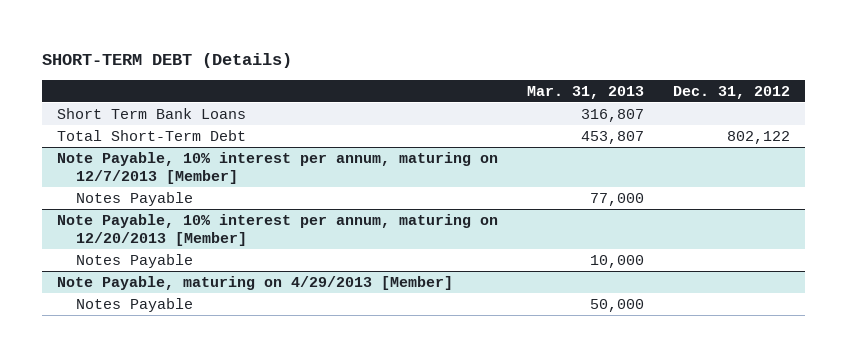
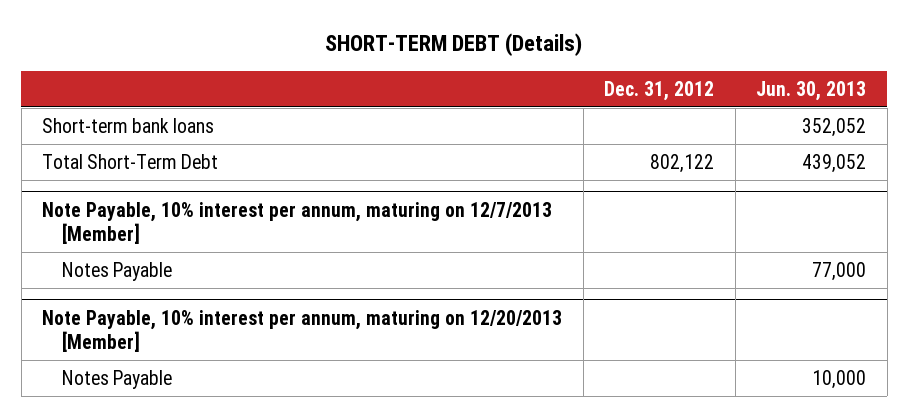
[527,85,645,99] Mar. 31, 2013 -> none
none -> [756,80,867,101] Jun. 30, 2013
[56,107,246,119] Short Term Bank Loans -> [42,117,215,133] Short-term bank loans
[56,275,453,290] Note Payable, maturing on 4/29/2013 [Member] -> none
[75,297,193,312] Notes Payable -> none

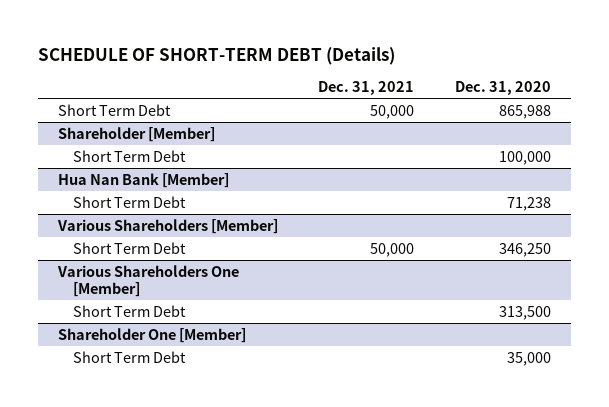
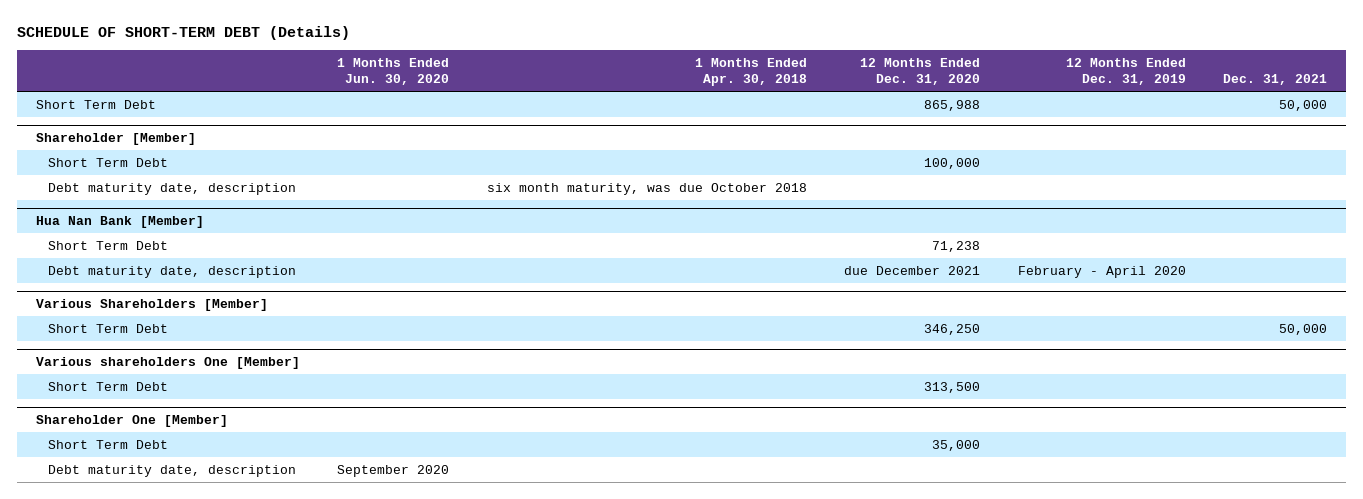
[454,81,551,96] Dec. 31, 2020 -> none
none -> [337,57,450,86] 1 Months Ended Jun. 30, 2020
none -> [694,57,807,87] 1 Months Ended Apr. 30, 2018
none -> [860,57,981,86] 12 Months Ended Dec. 31, 2020
none -> [1065,57,1186,86] 12 Months Ended Dec. 31, 2019
none -> [47,182,296,195] Debt maturity date, description
none -> [47,265,296,278] Debt maturity date, description
[57,264,240,298] Various Shareholders One [Member] -> [35,356,300,369] Various shareholders One [Member]
none -> [47,464,296,477] Debt maturity date, description

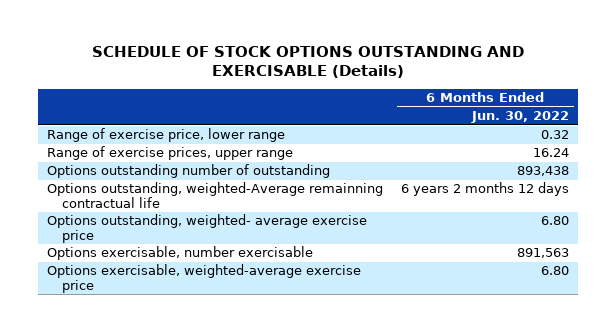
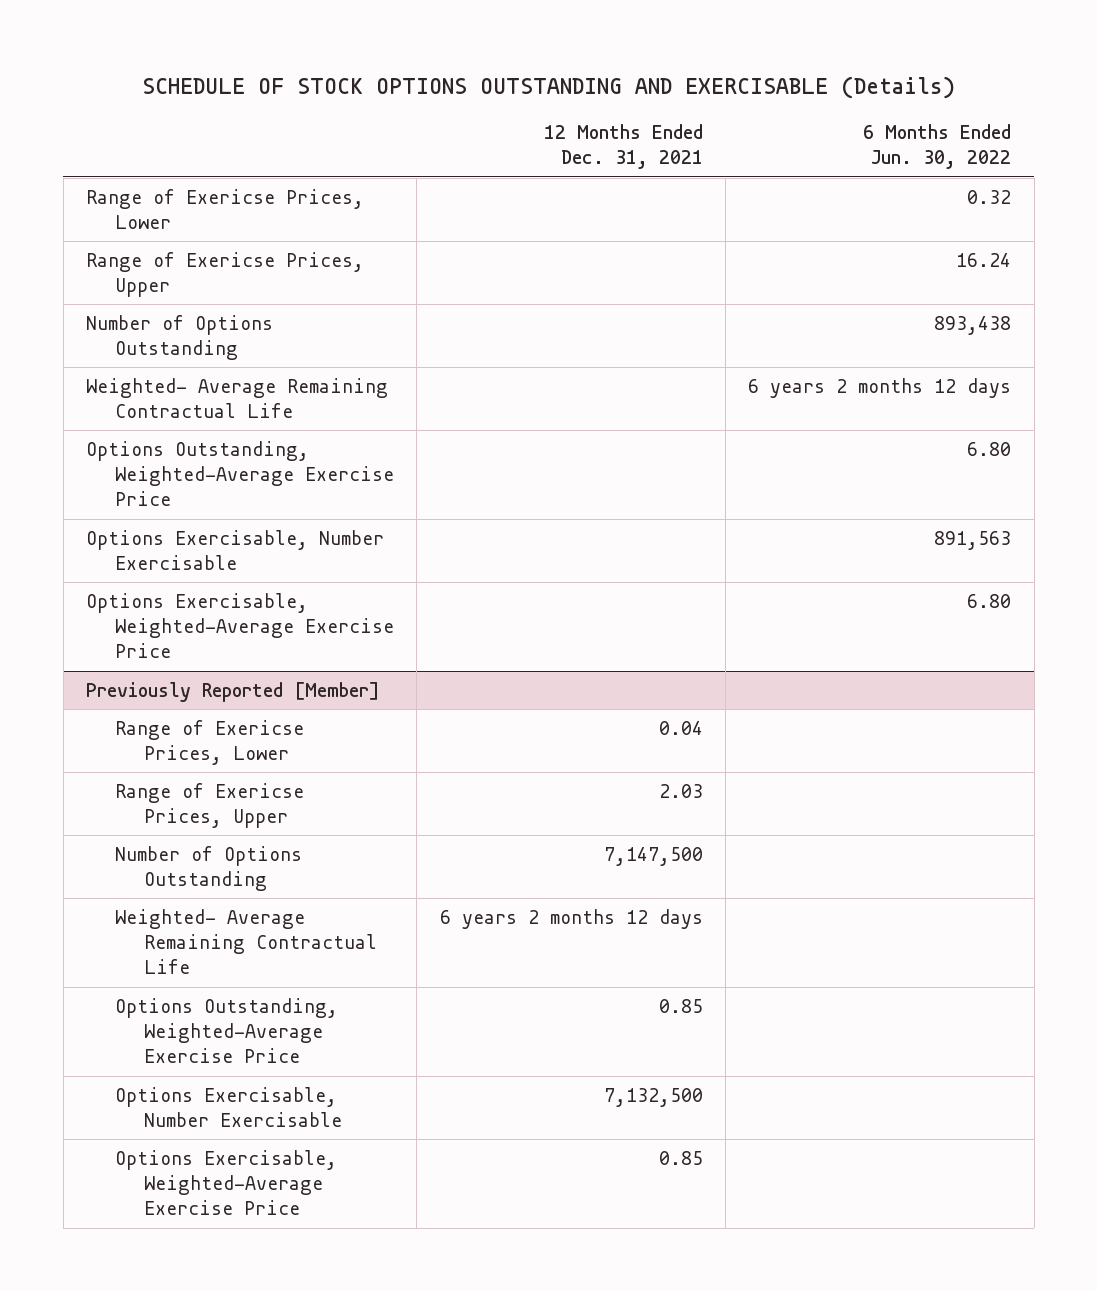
none -> [543,124,703,170] 12 Months Ended Dec. 31, 2021
[46,128,285,143] Range of exercise price, lower range -> [85,188,364,230] Range of Exericse Prices, Lower
[46,146,293,161] Range of exercise prices, upper range -> [85,251,364,298] Range of Exericse Prices, Upper
[46,164,330,179] Options outstanding number of outstanding -> [85,314,273,361] Number of Options Outstanding
[46,182,383,209] Options outstanding, weighted-Average remainning contractual life -> [85,377,388,419] Weighted- Average Remaining Contractual Life
[46,214,367,244] Options outstanding, weighted- average exercise price -> [85,440,395,507] Options Outstanding, Weighted-Average Exercise Price
[46,246,313,261] Options exercisable, number exercisable -> [85,529,384,571] Options Exercisable, Number Exercisable
[46,264,361,294] Options exercisable, weighted-average exercise price -> [85,592,395,659] Options Exercisable, Weighted-Average Exercise Price
none -> [85,681,380,702] Previously Reported [Member]
none -> [115,719,305,766] Range of Exericse Prices, Lower
none -> [115,782,305,829] Range of Exericse Prices, Upper
none -> [115,845,303,892] Number of Options Outstanding
none -> [115,908,378,975] Weighted- Average Remaining Contractual Life
none -> [115,997,339,1064] Options Outstanding, Weighted-Average Exercise Price
none -> [115,1086,343,1128] Options Exercisable, Number Exercisable
none -> [115,1149,338,1216] Options Exercisable, Weighted-Average Exercise Price

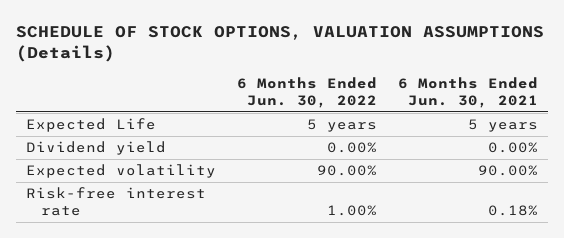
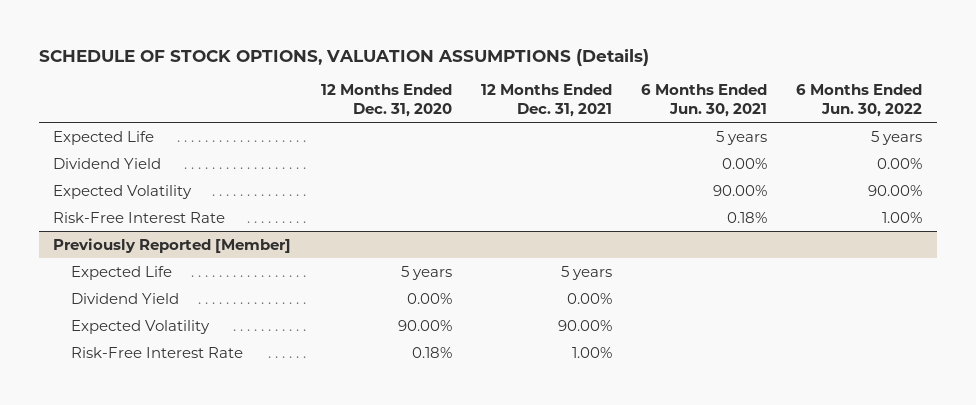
none -> [320,84,452,117] 12 Months Ended Dec. 31, 2020
none -> [480,84,612,117] 12 Months Ended Dec. 31, 2021
[26,141,167,156] Dividend yield -> [53,157,162,169] Dividend Yield
[26,164,217,179] Expected volatility -> [53,184,193,199] Expected Volatility
[26,187,207,217] Risk-free interest rate -> [53,211,226,223] Risk-Free Interest Rate
none -> [53,237,292,253] Previously Reported [Member]
none -> [70,265,172,280] Expected Life
none -> [70,292,179,304] Dividend Yield
none -> [70,319,210,334] Expected Volatility
none -> [70,346,243,358] Risk-Free Interest Rate

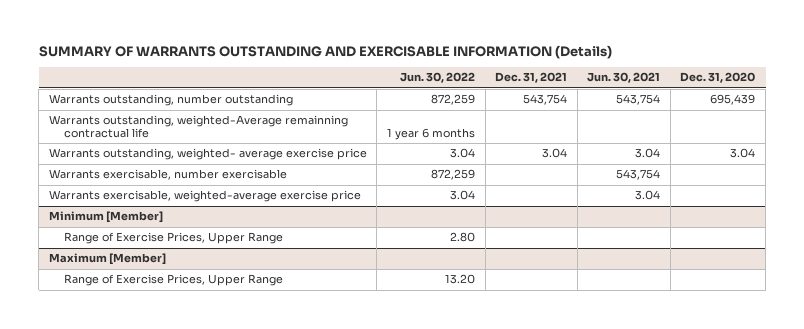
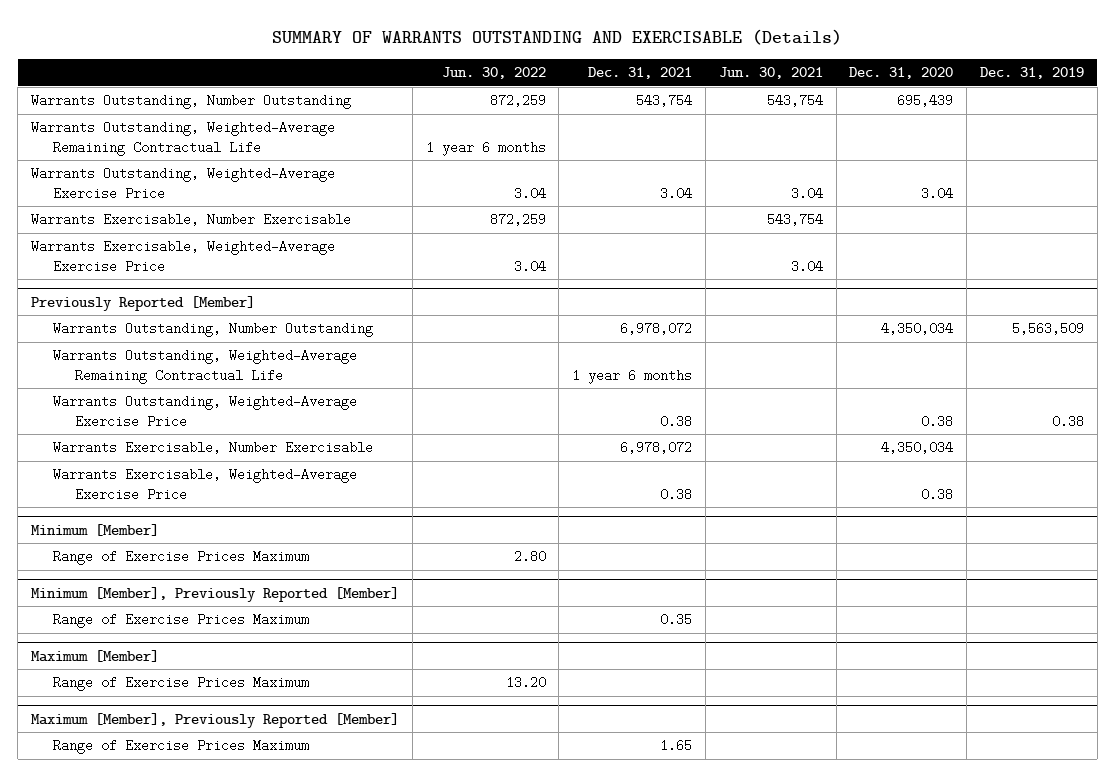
[38,45,612,60] SUMMARY OF WARRANTS OUTSTANDING AND EXERCISABLE INFORMATION (Details) -> [272,28,843,45] SUMMARY OF WARRANTS OUTSTANDING AND EXERCISABLE (Details)
none -> [980,67,1085,80] Dec. 31, 2019
[48,94,293,107] Warrants outstanding, number outstanding -> [30,94,351,110] Warrants Outstanding, Number Outstanding
[48,115,348,139] Warrants outstanding, weighted-Average remainning contractual life -> [30,121,335,156] Warrants Outstanding, Weighted-Average Remaining Contractual Life
[48,148,367,161] Warrants outstanding, weighted- average exercise price -> [30,167,335,200] Warrants Outstanding, Weighted-Average Exercise Price
[48,169,287,181] Warrants exercisable, number exercisable -> [30,213,351,227] Warrants Exercisable, Number Exercisable
[48,190,361,203] Warrants exercisable, weighted-average exercise price -> [30,240,335,273] Warrants Exercisable, Weighted-Average Exercise Price
none -> [30,295,255,311] Previously Reported [Member]
none -> [53,322,374,338] Warrants Outstanding, Number Outstanding
none -> [53,349,358,384] Warrants Outstanding, Weighted-Average Remaining Contractual Life
none -> [53,395,358,428] Warrants Outstanding, Weighted-Average Exercise Price
none -> [53,441,374,455] Warrants Exercisable, Number Exercisable
none -> [53,468,358,501] Warrants Exercisable, Weighted-Average Exercise Price
[64,232,284,245] Range of Exercise Prices, Upper Range -> [53,550,310,566] Range of Exercise Prices Maximum
none -> [30,586,399,602] Minimum [Member], Previously Reported [Member]
none -> [53,613,310,629] Range of Exercise Prices Maximum
[64,274,284,287] Range of Exercise Prices, Upper Range -> [53,676,310,692] Range of Exercise Prices Maximum
none -> [30,712,399,728] Maximum [Member], Previously Reported [Member]
none -> [53,739,310,755] Range of Exercise Prices Maximum

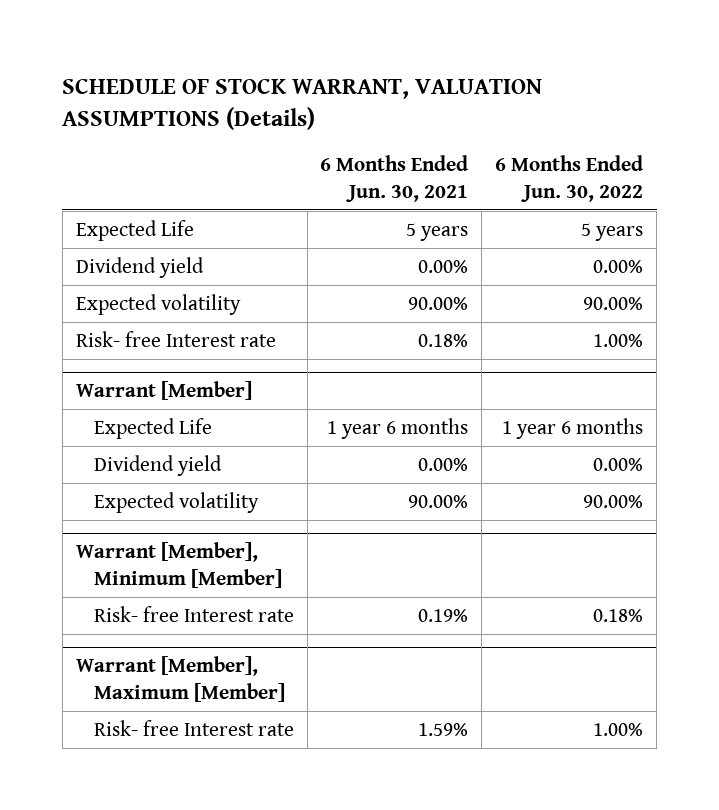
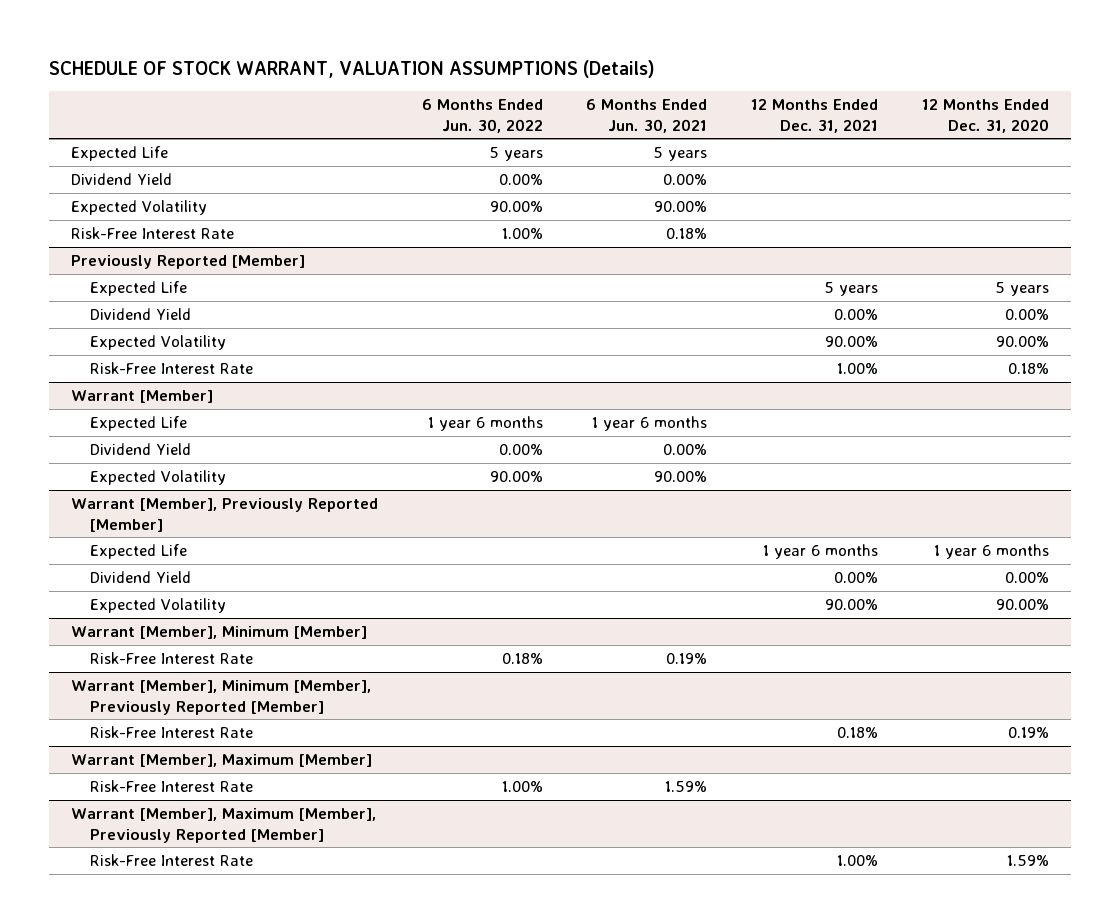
none -> [751,99,879,133] 12 Months Ended Dec. 31, 2021
none -> [921,99,1049,133] 12 Months Ended Dec. 31, 2020
[75,256,204,278] Dividend yield -> [70,172,172,185] Dividend Yield
[75,293,241,315] Expected volatility -> [70,199,207,215] Expected Volatility
[75,330,276,347] Risk- free Interest rate -> [70,226,234,239] Risk-Free Interest Rate
none -> [70,254,305,269] Previously Reported [Member]
none -> [89,280,187,296] Expected Life
none -> [89,307,191,320] Dividend Yield
none -> [89,334,226,350] Expected Volatility
none -> [89,361,253,374] Risk-Free Interest Rate
[93,454,222,476] Dividend yield -> [89,442,191,455] Dividend Yield
[93,491,259,513] Expected volatility -> [89,469,226,485] Expected Volatility
none -> [70,497,378,532] Warrant [Member], Previously Reported [Member]
none -> [89,543,187,559] Expected Life
none -> [89,570,191,583] Dividend Yield
none -> [89,597,226,613] Expected Volatility
[93,605,294,622] Risk- free Interest rate -> [89,651,253,664] Risk-Free Interest Rate
none -> [70,679,371,715] Warrant [Member], Minimum [Member], Previously Reported [Member]
none -> [89,725,253,738] Risk-Free Interest Rate
[93,719,294,736] Risk- free Interest rate -> [89,779,253,792] Risk-Free Interest Rate
none -> [70,807,376,843] Warrant [Member], Maximum [Member], Previously Reported [Member]
none -> [89,853,253,866] Risk-Free Interest Rate

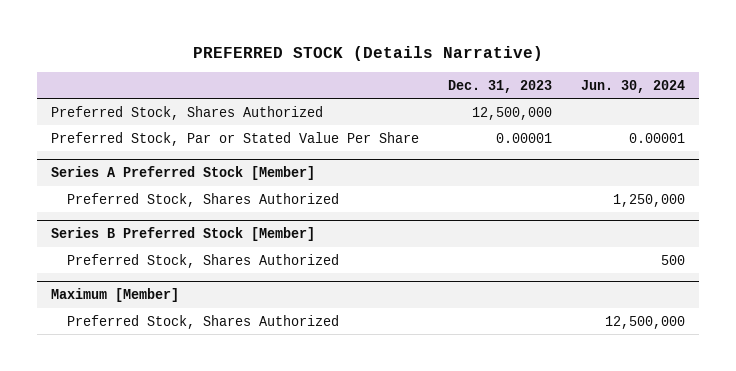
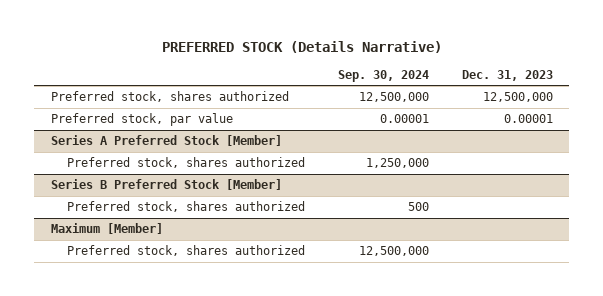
[580,79,685,93] Jun. 30, 2024 -> none
none -> [338,69,430,82] Sep. 30, 2024
[51,105,324,120] Preferred Stock, Shares Authorized -> [50,91,289,103] Preferred stock, shares authorized
[51,131,420,146] Preferred Stock, Par or Stated Value Per Share -> [50,113,233,127] Preferred stock, par value
[66,192,339,207] Preferred Stock, Shares Authorized -> [67,157,306,169] Preferred stock, shares authorized
[66,253,339,268] Preferred Stock, Shares Authorized -> [67,201,306,213] Preferred stock, shares authorized
[66,314,339,329] Preferred Stock, Shares Authorized -> [67,245,306,257] Preferred stock, shares authorized

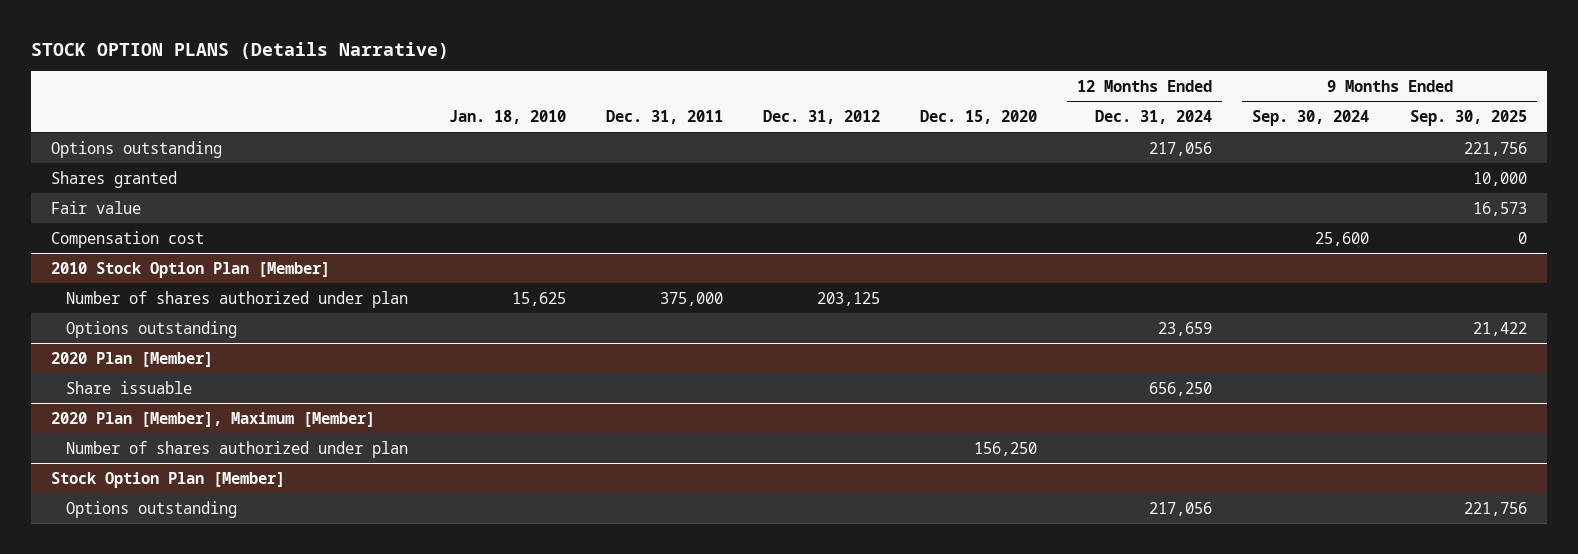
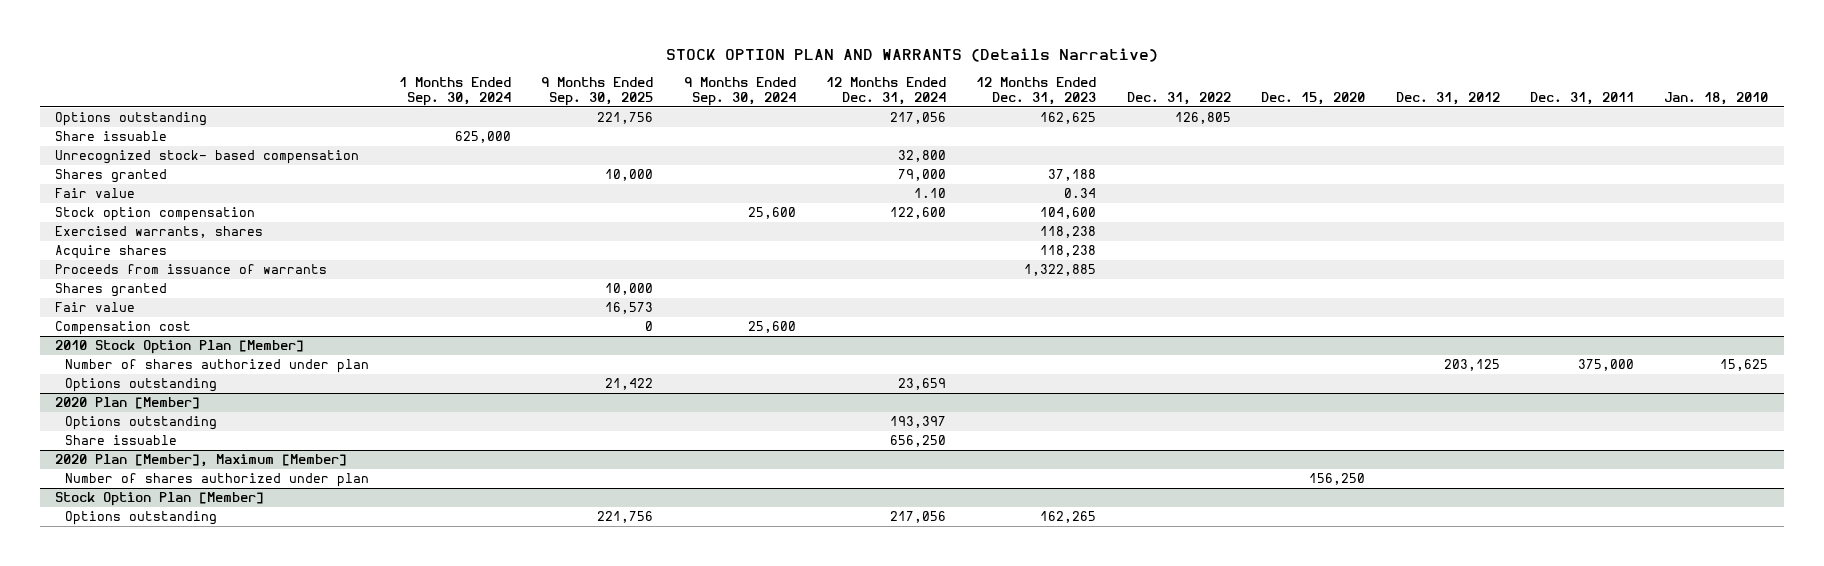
[31,41,450,59] STOCK OPTION PLANS (Details Narrative) -> [665,47,1158,62] STOCK OPTION PLAN AND WARRANTS (Details Narrative)
none -> [398,76,511,107] 1 Months Ended Sep. 30, 2024
none -> [976,76,1097,106] 12 Months Ended Dec. 31, 2023
none -> [1126,92,1231,106] Dec. 31, 2022
none -> [55,131,168,142] Share issuable
none -> [55,150,360,165] Unrecognized stock- based compensation
none -> [55,169,168,184] Shares granted
none -> [55,188,136,199] Fair value
none -> [55,207,256,222] Stock option compensation
none -> [55,226,264,239] Exercised warrants, shares
none -> [55,245,168,260] Acquire shares
none -> [55,264,328,275] Proceeds from issuance of warrants
none -> [64,416,217,431] Options outstanding

